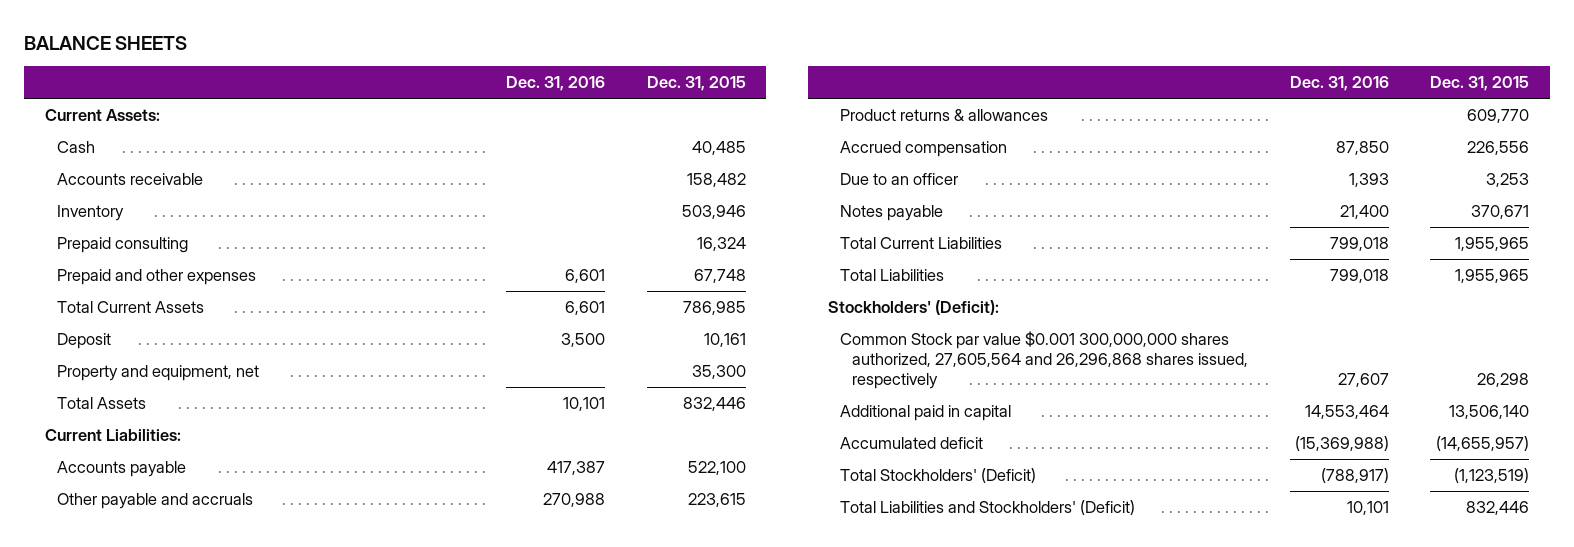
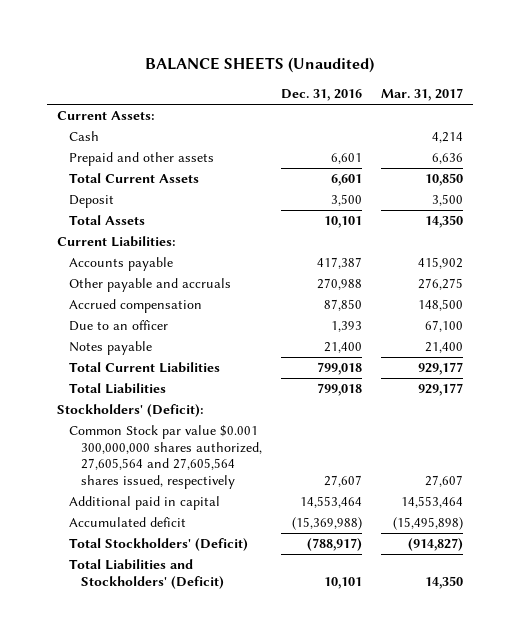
[24,35,188,50] BALANCE SHEETS -> [145,56,375,73] BALANCE SHEETS (Unaudited)
[646,76,746,92] Dec. 31, 2015 -> none
none -> [381,88,464,102] Mar. 31, 2017
[56,173,203,186] Accounts receivable -> none
[56,205,124,222] Inventory -> none
[56,237,188,254] Prepaid consulting -> none
[56,269,256,286] Prepaid and other expenses -> [68,152,214,167] Prepaid and other assets
[56,365,259,382] Property and equipment, net -> none
[840,109,1049,122] Product returns & allowances -> none
[840,331,1249,389] Common Stock par value $0.001 300,000,000 shares authorized, 27,605,564 and 26,296,868 shares issued, respectively -> [68,425,262,490] Common Stock par value $0.001 300,000,000 shares authorized, 27,605,564 and 27,605,564 shares issued, respectively

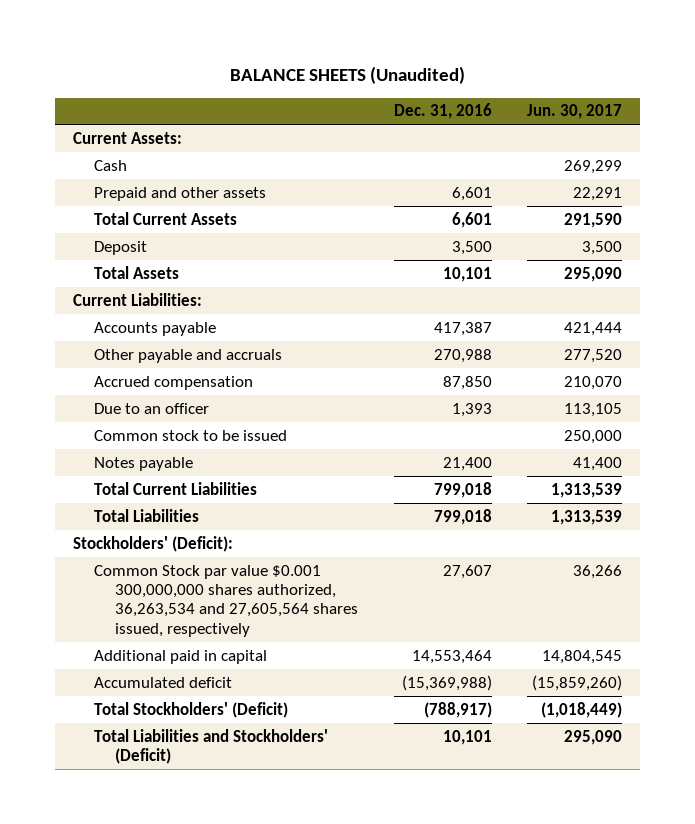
[381,88,464,102] Mar. 31, 2017 -> none
none -> [526,104,622,120] Jun. 30, 2017
none -> [94,429,288,441] Common stock to be issued
[68,425,262,490] Common Stock par value $0.001 300,000,000 shares authorized, 27,605,564 and 27,605,564 shares issued, respectively -> [94,564,359,637] Common Stock par value $0.001 300,000,000 shares authorized, 36,263,534 and 27,605,564 shares issued, respectively

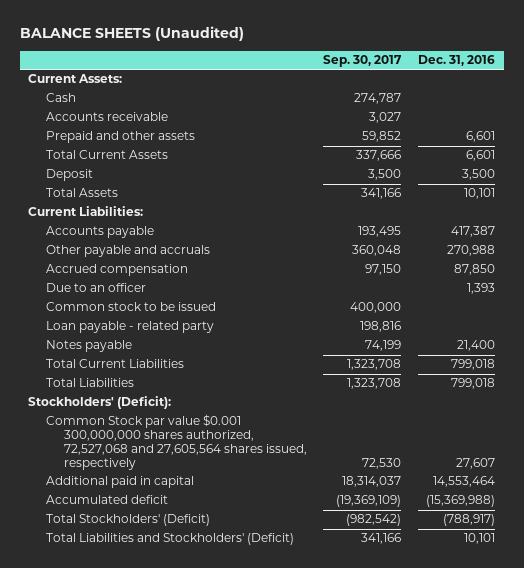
[526,104,622,120] Jun. 30, 2017 -> none
none -> [323,55,403,68] Sep. 30, 2017
none -> [45,112,168,122] Accounts receivable
none -> [45,321,214,334] Loan payable - related party
[94,564,359,637] Common Stock par value $0.001 300,000,000 shares authorized, 36,263,534 and 27,605,564 shares issued, respectively -> [45,414,307,471] Common Stock par value $0.001 300,000,000 shares authorized, 72,527,068 and 27,605,564 shares issued, respectively

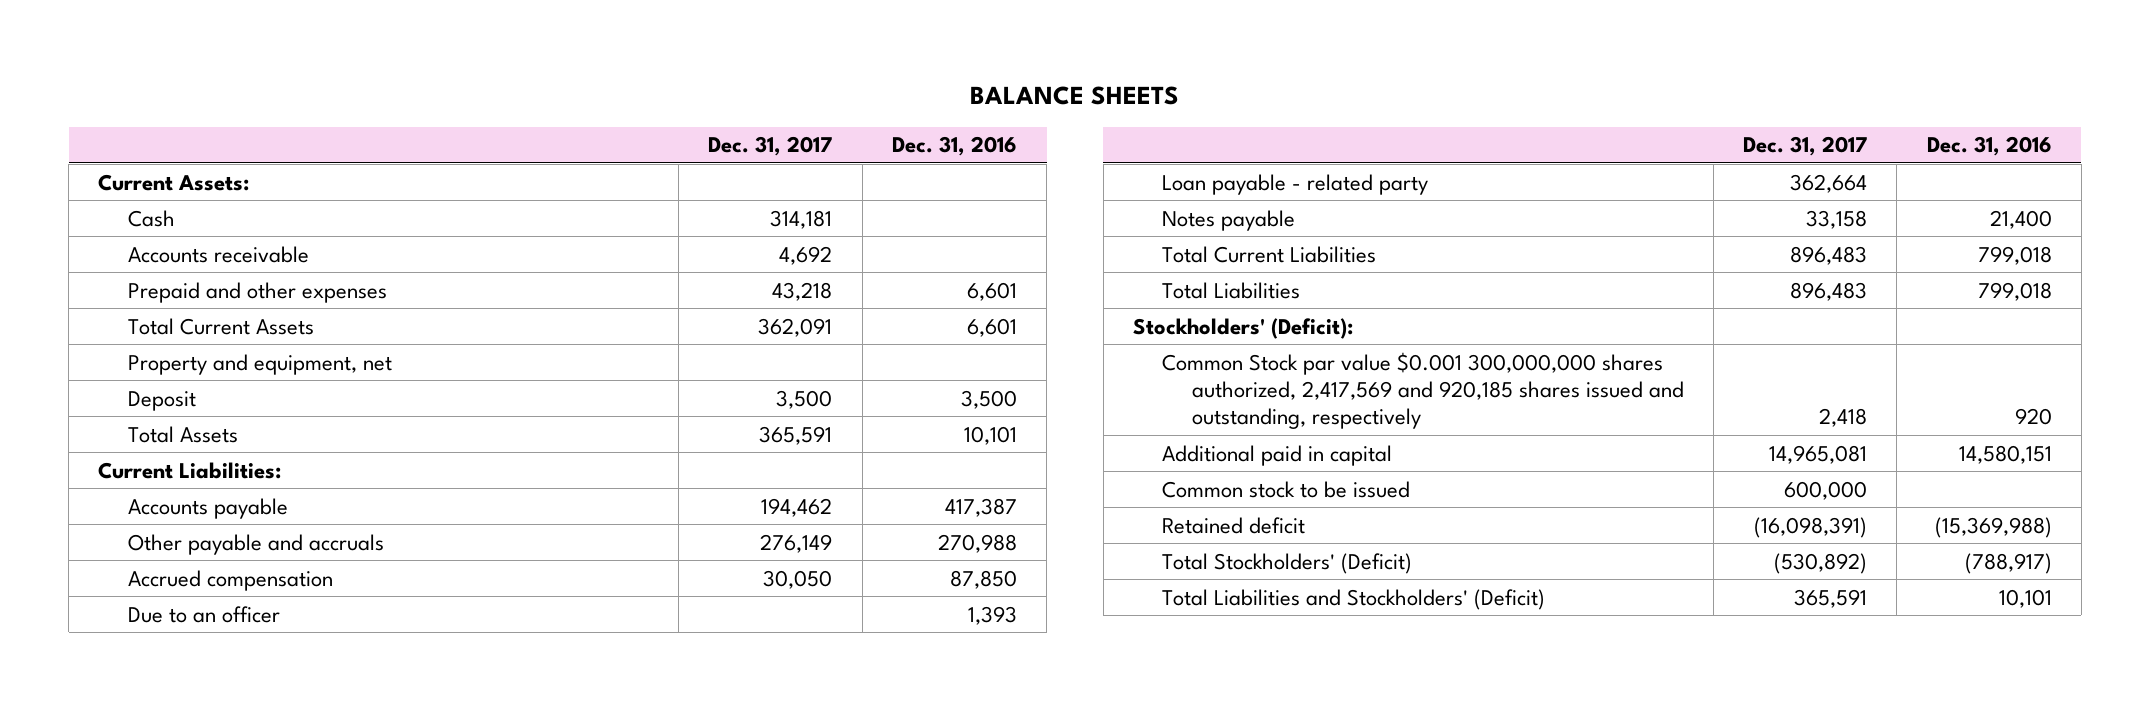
[19,26,244,42] BALANCE SHEETS (Unaudited) -> [970,85,1180,105] BALANCE SHEETS
[323,55,403,68] Sep. 30, 2017 -> none
none -> [708,136,833,157] Dec. 31, 2017
[45,131,195,144] Prepaid and other assets -> [127,281,387,303] Prepaid and other expenses
none -> [127,353,392,375] Property and equipment, net
[45,414,307,471] Common Stock par value $0.001 300,000,000 shares authorized, 72,527,068 and 27,605,564 shares issued, respectively -> [1162,351,1684,429] Common Stock par value $0.001 300,000,000 shares authorized, 2,417,569 and 920,185 shares issued and outstanding, respectively
[456,458,496,470] 27,607 -> [2014,407,2052,425] 920
[433,476,496,488] 14,553,464 -> [1958,444,2052,464] 14,580,151
[45,302,216,312] Common stock to be issued -> [1162,480,1411,498] Common stock to be issued
[45,495,168,505] Accumulated deficit -> [1162,516,1306,534] Retained deficit

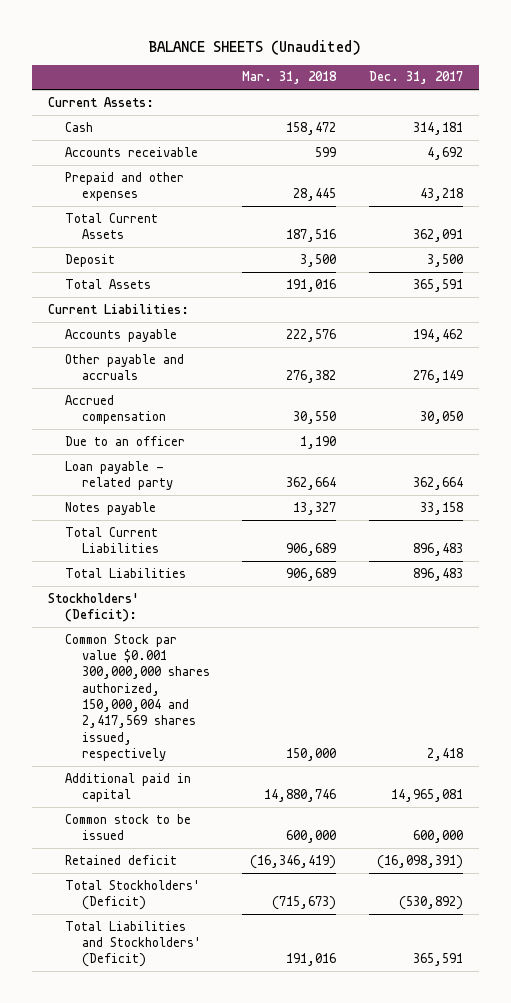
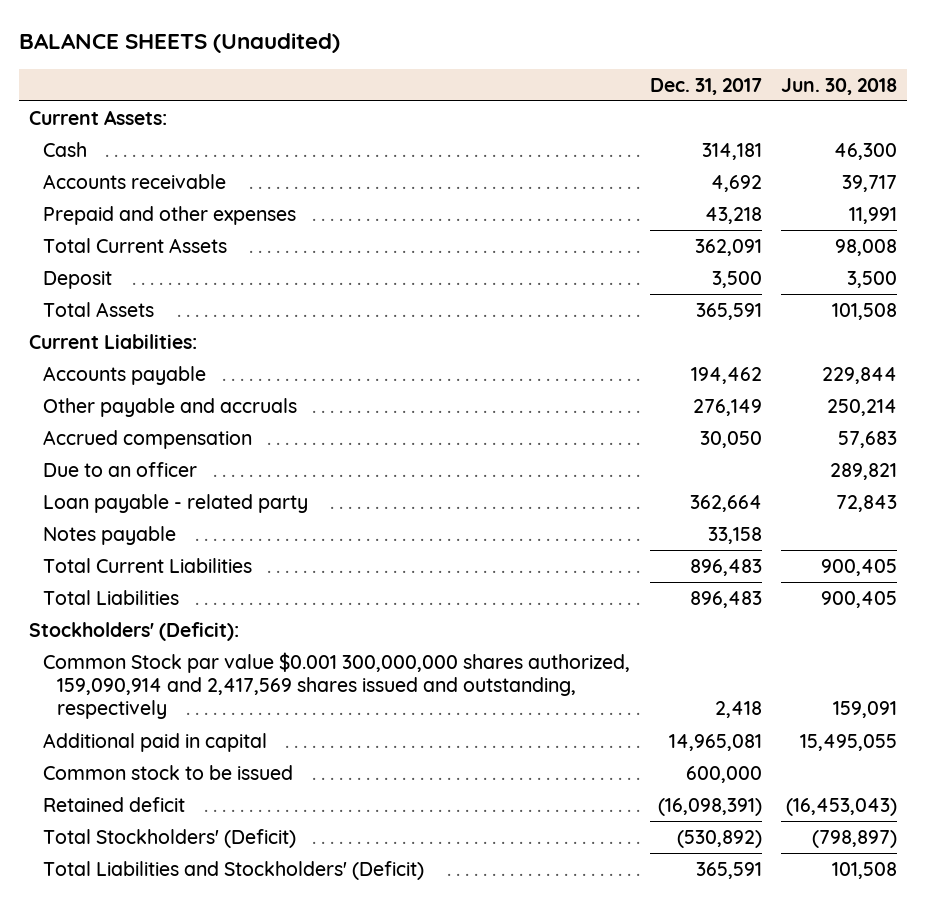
[242,71,338,85] Mar. 31, 2018 -> none
none -> [781,77,898,95] Jun. 30, 2018
[64,633,210,761] Common Stock par value $0.001 300,000,000 shares authorized, 150,000,004 and 2,417,569 shares issued, respectively -> [42,651,630,720] Common Stock par value $0.001 300,000,000 shares authorized, 159,090,914 and 2,417,569 shares issued and outstanding, respectively

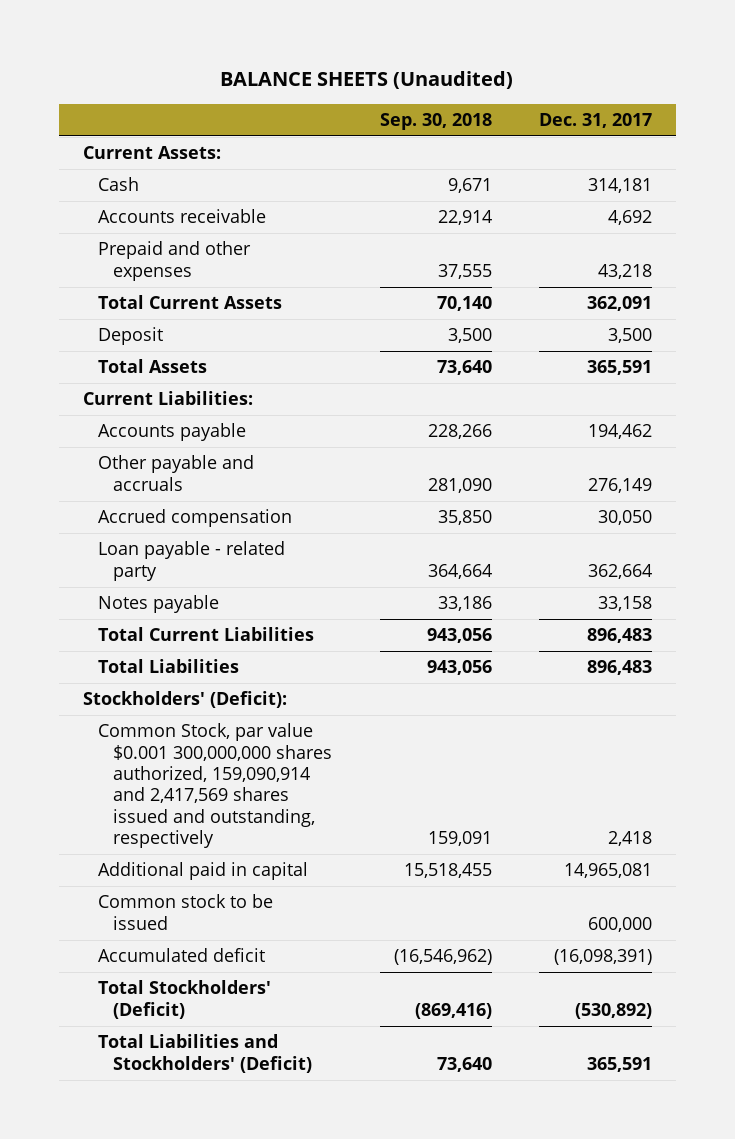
[781,77,898,95] Jun. 30, 2018 -> none
none -> [379,112,492,130] Sep. 30, 2018
[42,461,197,477] Due to an officer -> none
[42,651,630,720] Common Stock par value $0.001 300,000,000 shares authorized, 159,090,914 and 2,417,569 shares issued and outstanding, respectively -> [98,723,333,849] Common Stock, par value $0.001 300,000,000 shares authorized, 159,090,914 and 2,417,569 shares issued and outstanding, respectively
[42,796,185,812] Retained deficit -> [98,948,266,963] Accumulated deficit

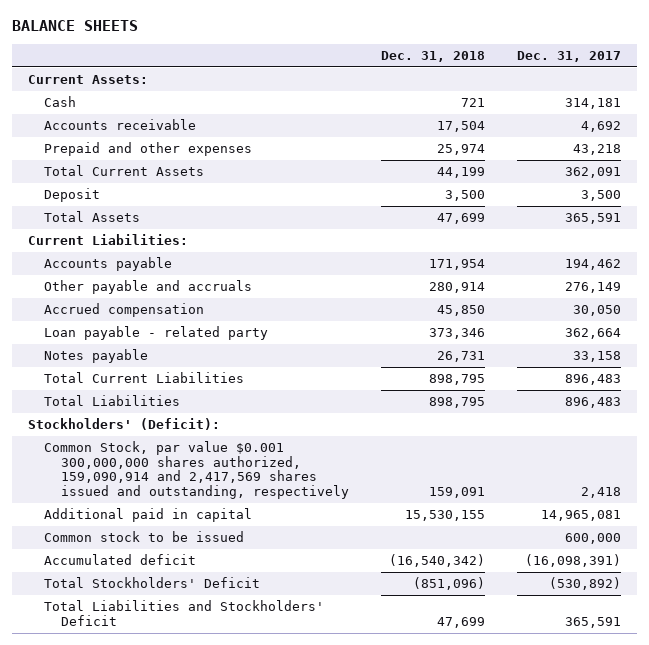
[220,71,514,90] BALANCE SHEETS (Unaudited) -> [11,20,138,32] BALANCE SHEETS
[379,112,492,130] Sep. 30, 2018 -> none
none -> [381,51,486,63] Dec. 31, 2018
[98,980,272,1019] Total Stockholders' (Deficit) -> [44,577,261,589] Total Stockholders' Deficit
[98,1034,313,1073] Total Liabilities and Stockholders' (Deficit) -> [44,600,325,626] Total Liabilities and Stockholders' Deficit

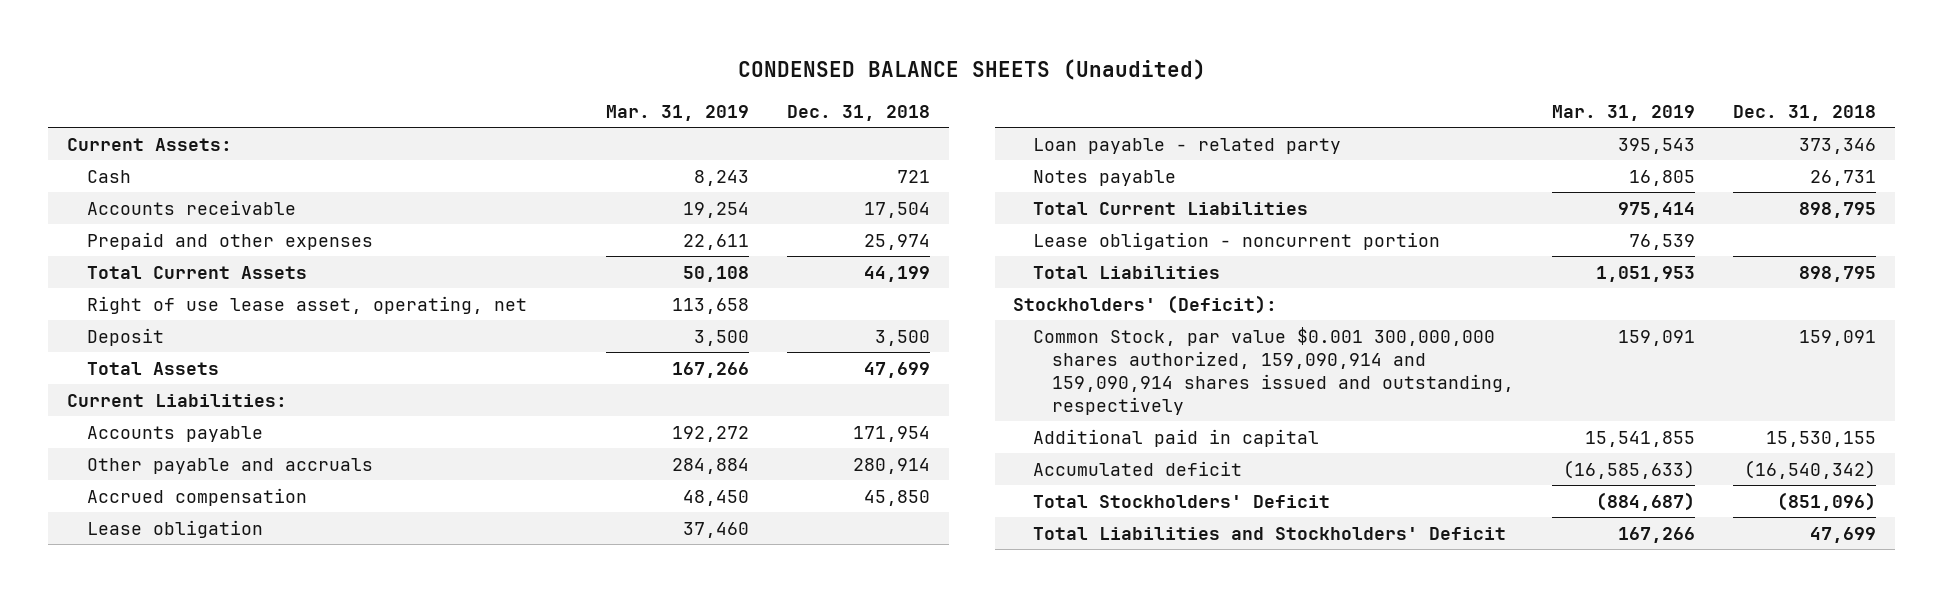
[11,20,138,32] BALANCE SHEETS -> [737,58,1206,80] CONDENSED BALANCE SHEETS (Unaudited)
[516,51,621,63] Dec. 31, 2017 -> none
none -> [606,104,750,121] Mar. 31, 2019
none -> [86,295,527,314] Right of use lease asset, operating, net
none -> [86,519,263,538] Lease obligation
none -> [1032,231,1440,250] Lease obligation - noncurrent portion
[44,441,350,500] Common Stock, par value $0.001 300,000,000 shares authorized, 159,090,914 and 2,417,569 shares issued and outstanding, respectively -> [1032,326,1515,415] Common Stock, par value $0.001 300,000,000 shares authorized, 159,090,914 and 159,090,914 shares issued and outstanding, respectively
[44,531,245,543] Common stock to be issued -> none

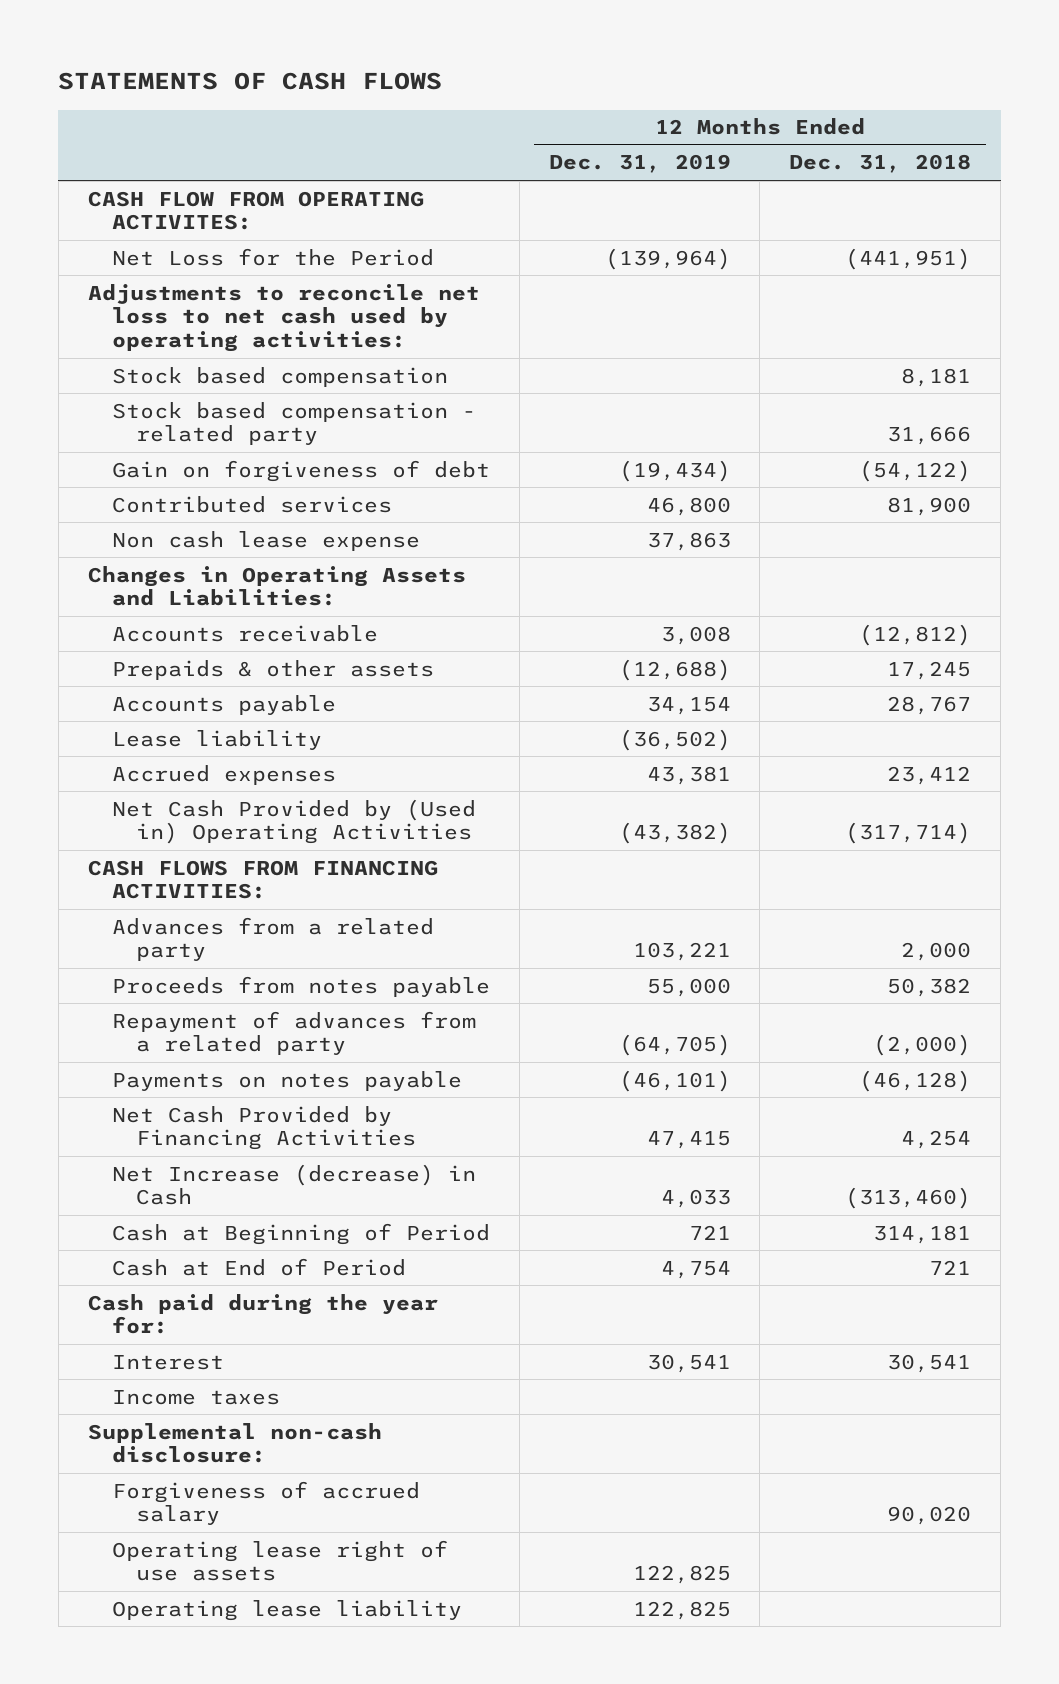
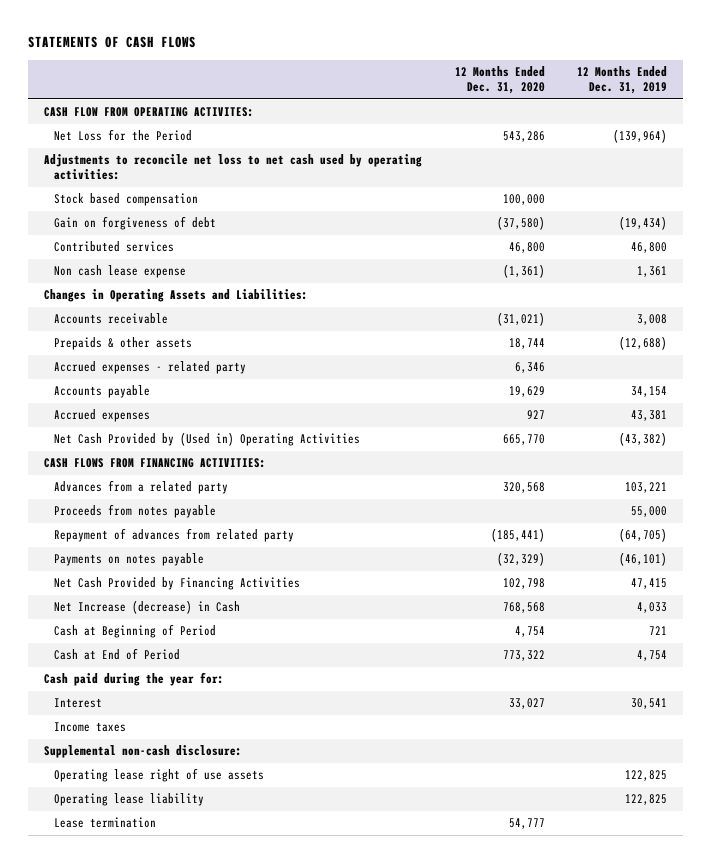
[789,154,972,174] Dec. 31, 2018 -> none
none -> [454,66,545,95] 12 Months Ended Dec. 31, 2020
[111,401,476,446] Stock based compensation - related party -> none
[646,531,731,551] 37,863 -> [637,266,668,278] 1,361
none -> [54,361,247,375] Accrued expenses - related party
[111,729,322,750] Lease liability -> none
[111,1010,476,1056] Repayment of advances from a related party -> [54,528,295,543] Repayment of advances from related party
[111,1480,420,1526] Forgiveness of accrued salary -> none
none -> [54,817,157,829] Lease termination

